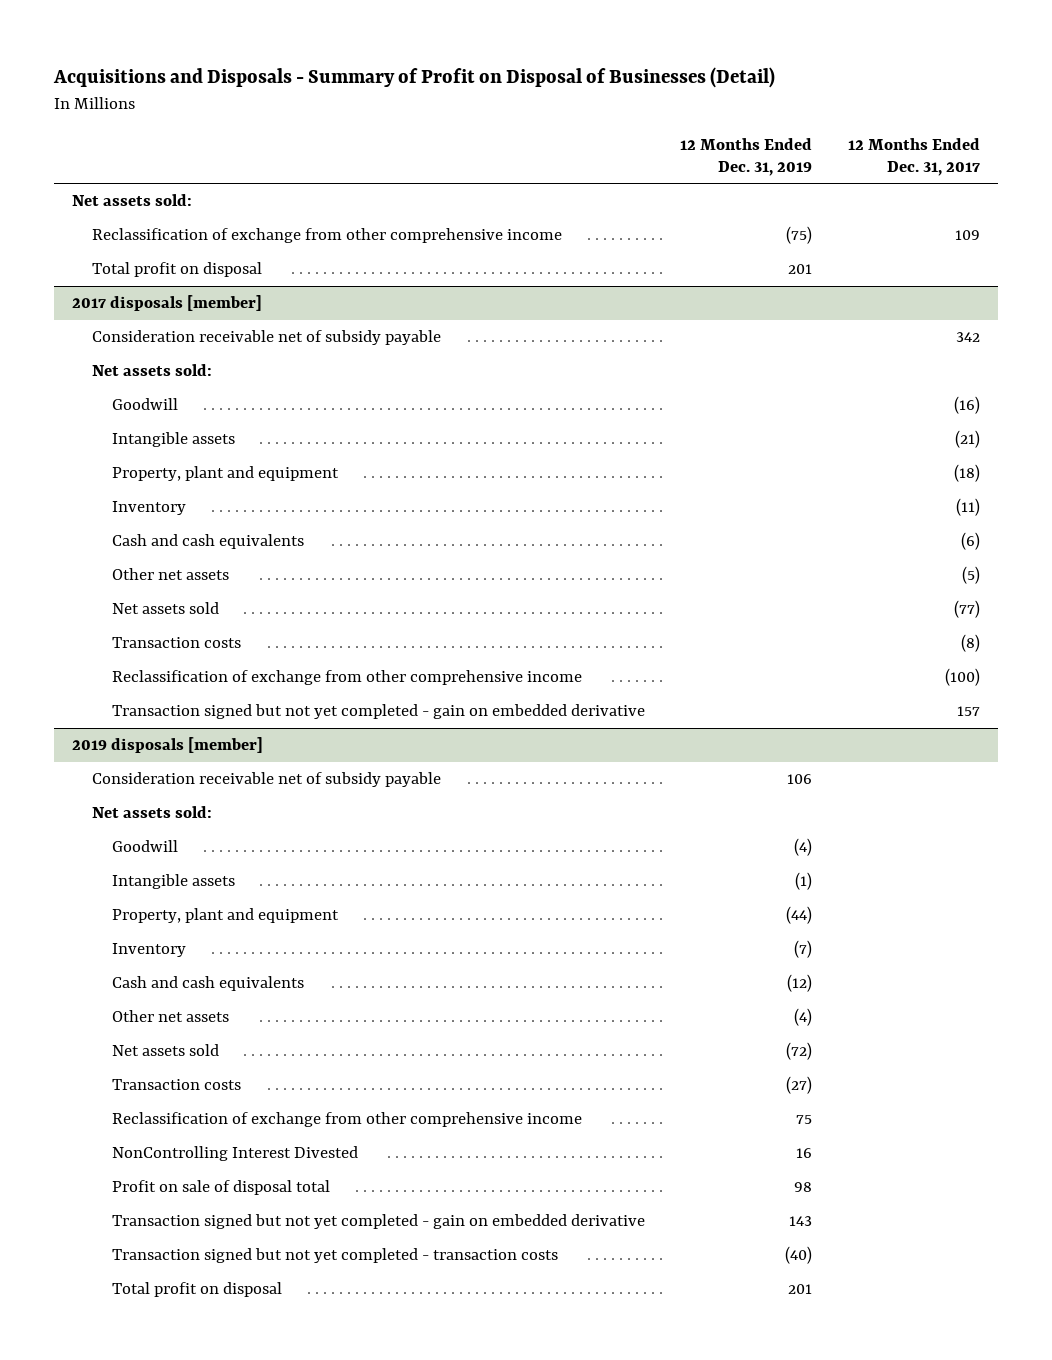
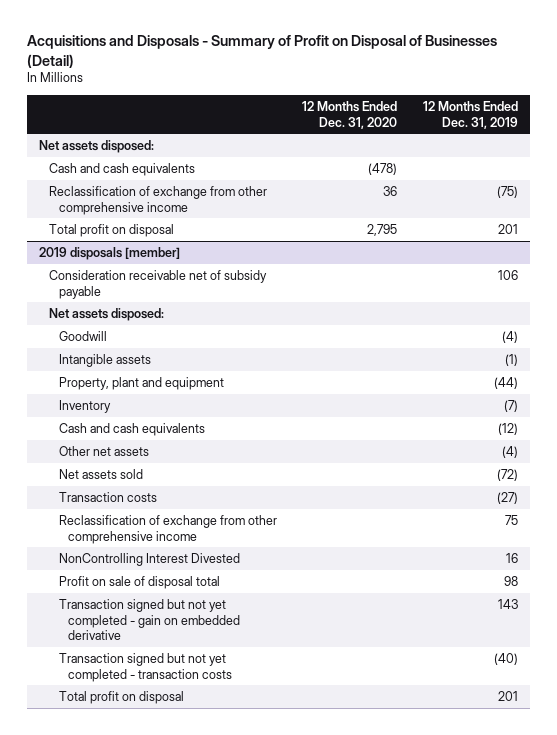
[847,137,980,176] 12 Months Ended Dec. 31, 2017 -> none
none -> [302,100,398,129] 12 Months Ended Dec. 31, 2020
[71,194,192,207] Net assets sold: -> [39,139,155,153] Net assets disposed:
none -> [48,162,195,176] Cash and cash equivalents
[71,295,262,312] 2017 disposals [member] -> none
[91,330,441,346] Consideration receivable net of subsidy payable -> none
[91,364,212,377] Net assets sold: -> none
[111,398,178,411] Goodwill -> none
[111,432,235,448] Intangible assets -> none
[111,466,339,482] Property, plant and equipment -> none
[111,501,186,516] Inventory -> none
[111,534,304,550] Cash and cash equivalents -> none
[111,568,229,581] Other net assets -> none
[111,602,219,615] Net assets sold -> none
[111,637,241,649] Transaction costs -> none
[111,670,582,686] Reclassification of exchange from other comprehensive income -> none
[111,704,645,720] Transaction signed but not yet completed - gain on embedded derivative -> none
[91,806,212,819] Net assets sold: -> [48,307,164,321] Net assets disposed:

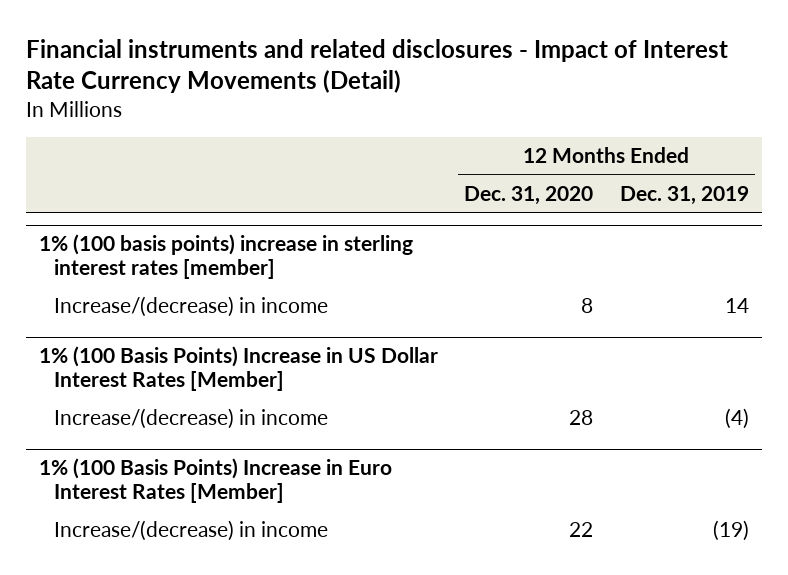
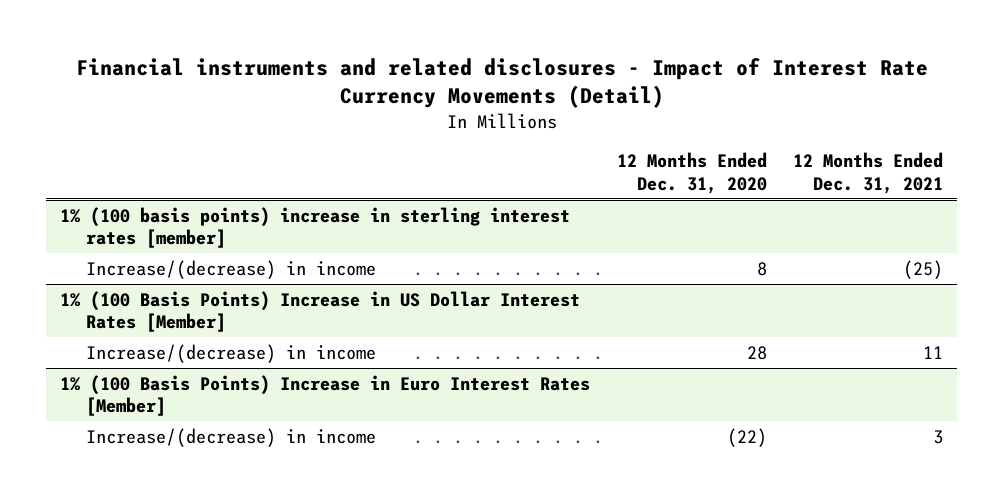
[619,185,749,205] Dec. 31, 2019 -> none
none -> [793,152,944,194] 12 Months Ended Dec. 31, 2021
[569,522,594,538] 22 -> [726,427,767,447] (22)

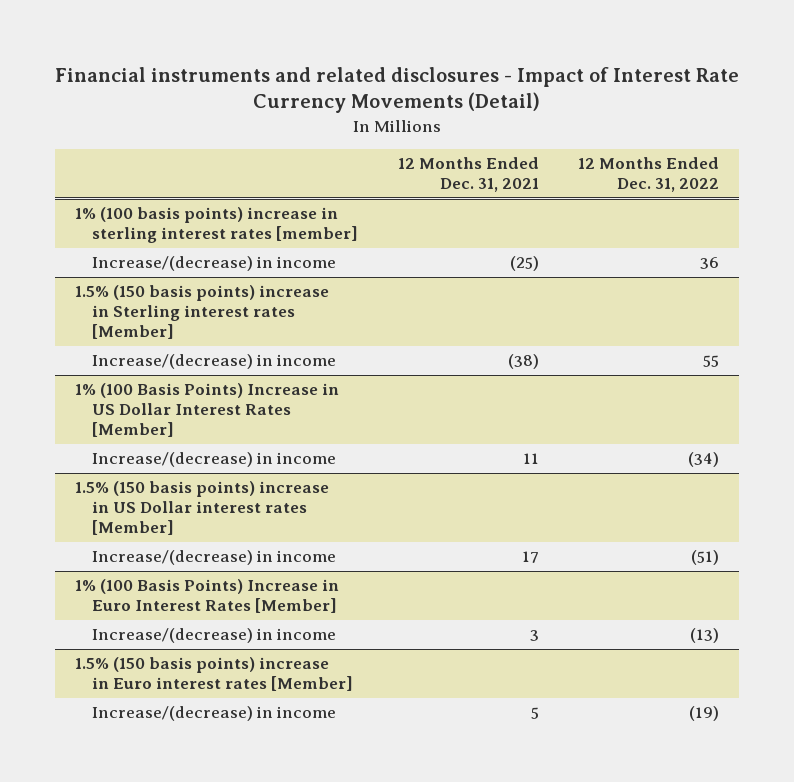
[616,152,767,194] 12 Months Ended Dec. 31, 2020 -> none
none -> [578,157,720,193] 12 Months Ended Dec. 31, 2022
none -> [74,285,329,340] 1.5% (150 basis points) increase in Sterling interest rates [Member]
none -> [92,354,337,370] Increase/(decrease) in income
none -> [74,481,329,536] 1.5% (150 basis points) increase in US Dollar interest rates [Member]
none -> [92,550,337,566] Increase/(decrease) in income
none -> [74,657,354,692] 1.5% (150 basis points) increase in Euro interest rates [Member]
none -> [92,706,337,722] Increase/(decrease) in income

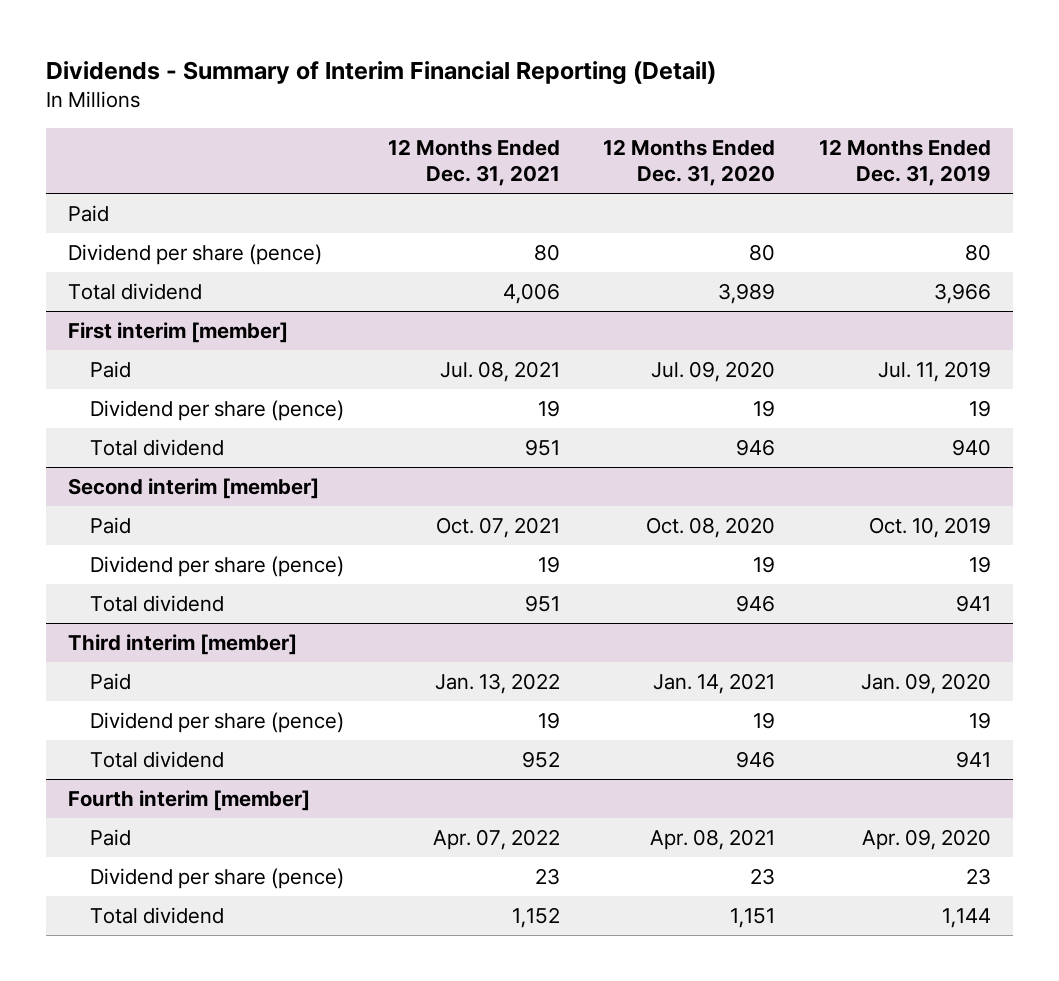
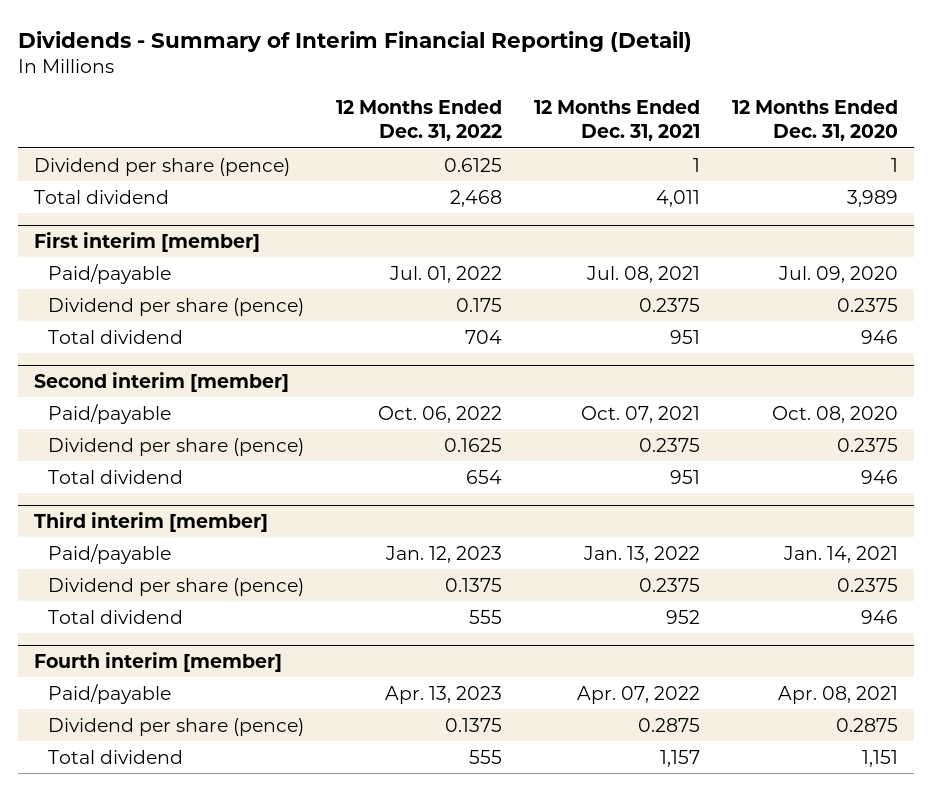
[818,139,991,187] 12 Months Ended Dec. 31, 2019 -> none
none -> [335,100,502,142] 12 Months Ended Dec. 31, 2022
[67,204,109,222] Paid -> none
[533,243,560,261] 80 -> [692,157,700,172] 1
[749,243,776,261] 80 -> [890,157,898,172] 1
[502,282,560,304] 4,006 -> [655,189,700,207] 4,011
[90,360,132,378] Paid -> [47,263,171,284] Paid/payable
[537,399,560,417] 19 -> [638,297,700,312] 0.2375
[753,399,776,417] 19 -> [836,297,898,312] 0.2375
[90,516,132,534] Paid -> [47,403,171,424] Paid/payable
[537,555,560,573] 19 -> [638,437,700,452] 0.2375
[753,555,776,573] 19 -> [836,437,898,452] 0.2375
[90,672,132,690] Paid -> [47,543,171,564] Paid/payable
[537,711,560,729] 19 -> [638,577,700,592] 0.2375
[753,711,776,729] 19 -> [836,577,898,592] 0.2375
[90,828,132,846] Paid -> [47,683,171,704] Paid/payable
[534,867,560,885] 23 -> [637,717,700,732] 0.2875
[750,867,776,885] 23 -> [835,717,898,732] 0.2875
[511,906,560,928] 1,152 -> [659,749,700,767] 1,157

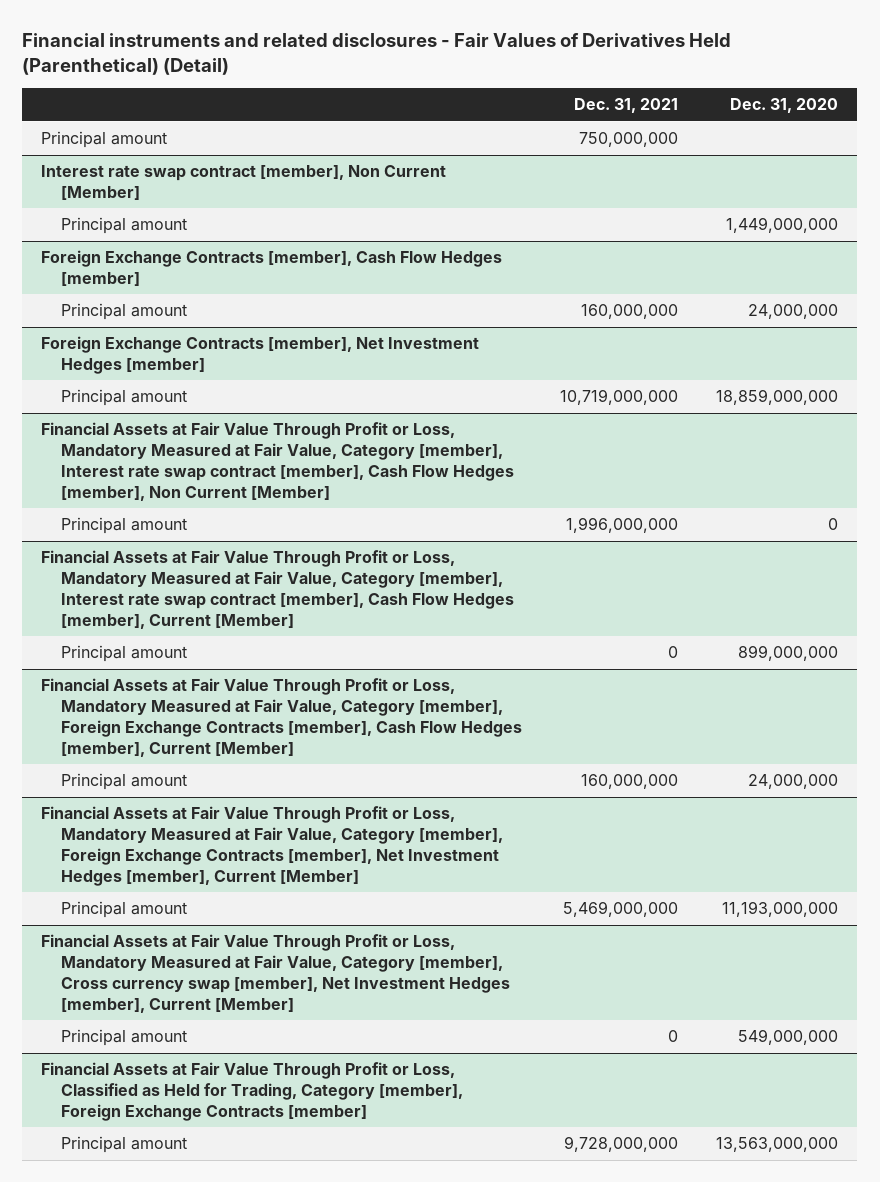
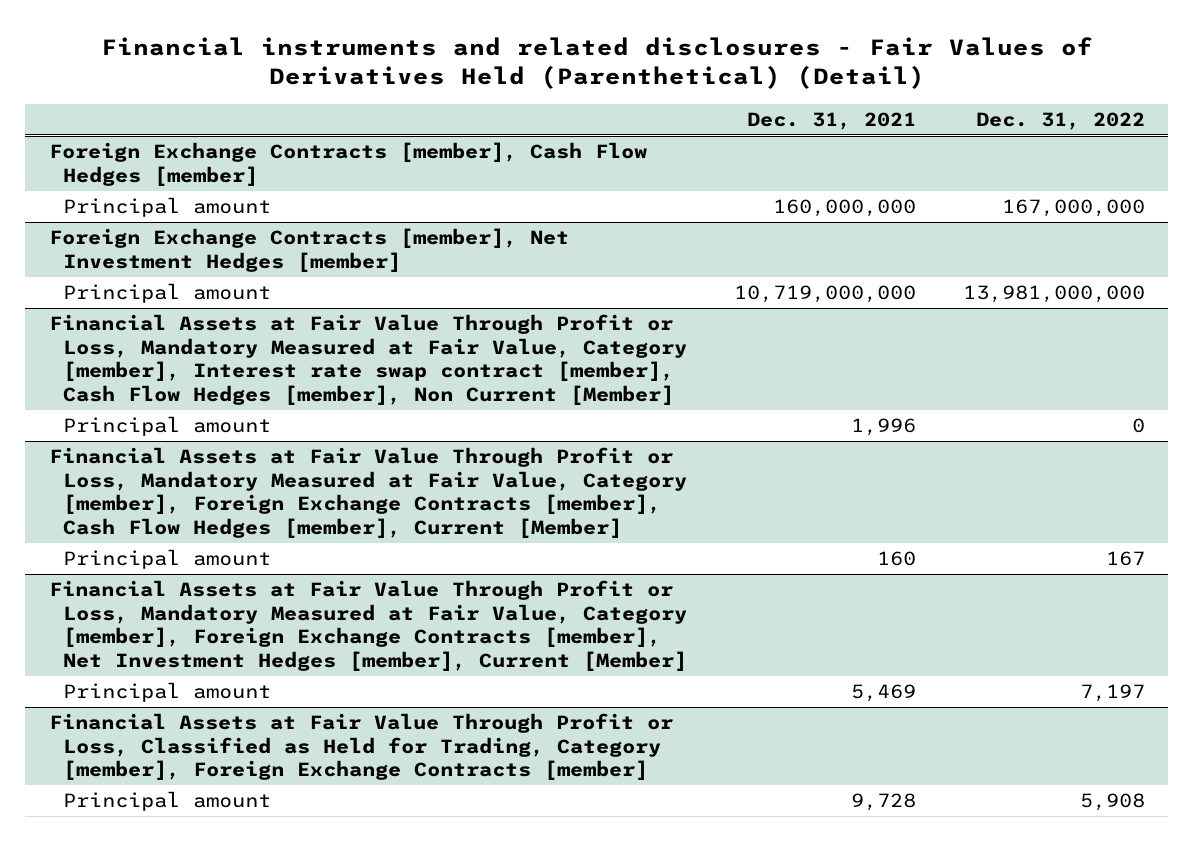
[730,98,839,114] Dec. 31, 2020 -> none
none -> [975,111,1145,130] Dec. 31, 2022
[41,131,168,149] Principal amount -> none
[41,165,447,201] Interest rate swap contract [member], Non Current [Member] -> none
[60,217,187,235] Principal amount -> none
[41,550,514,629] Financial Assets at Fair Value Through Profit or Loss, Mandatory Measured at Fair Value, Category [member], Interest rate swap contract [member], Cash Flow Hedges [member], Current [Member] -> none
[60,645,187,663] Principal amount -> none
[566,517,679,534] 1,996,000,000 -> [850,418,916,437] 1,996
[581,774,679,790] 160,000,000 -> [876,551,916,567] 160
[41,934,510,1013] Financial Assets at Fair Value Through Profit or Loss, Mandatory Measured at Fair Value, Category [member], Cross currency swap [member], Net Investment Hedges [member], Current [Member] -> none
[60,1029,187,1047] Principal amount -> none
[563,901,679,918] 5,469,000,000 -> [850,684,916,703] 5,469
[564,1136,679,1153] 9,728,000,000 -> [850,793,916,812] 9,728

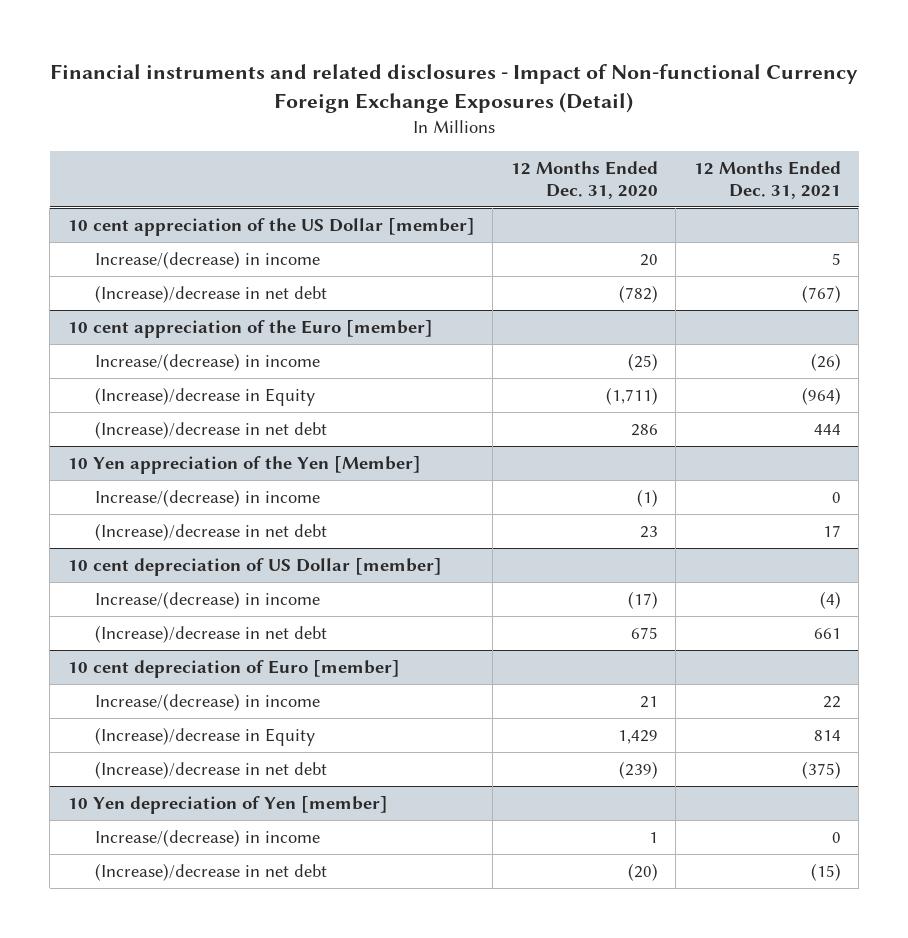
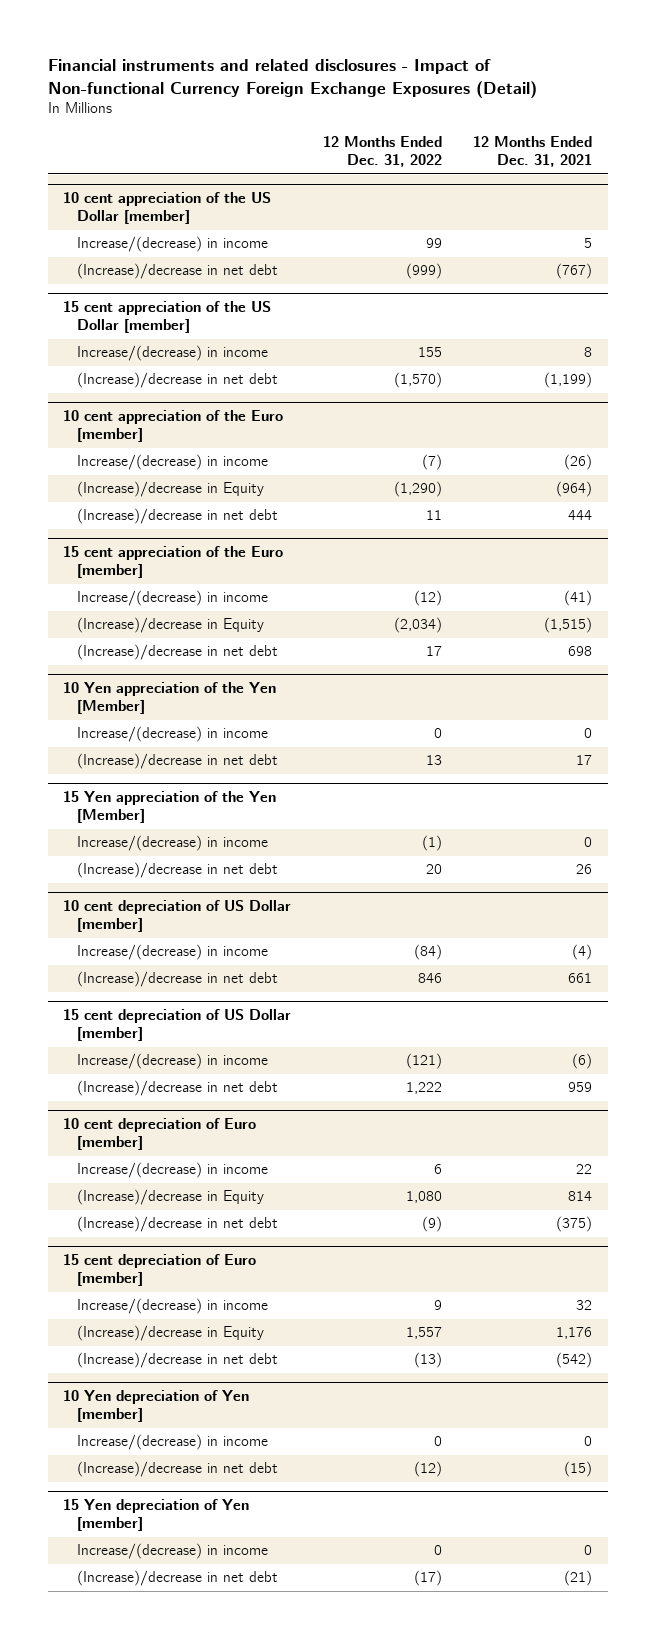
[510,161,658,199] 12 Months Ended Dec. 31, 2020 -> none
none -> [322,135,442,168] 12 Months Ended Dec. 31, 2022
none -> [63,300,272,334] 15 cent appreciation of the US Dollar [member]
none -> [77,345,269,362] Increase/(decrease) in income
none -> [77,372,279,389] (Increase)/decrease in net debt
none -> [63,545,284,579] 15 cent appreciation of the Euro [member]
none -> [77,590,269,607] Increase/(decrease) in income
none -> [77,617,265,634] (Increase)/decrease in Equity
none -> [77,644,279,661] (Increase)/decrease in net debt
none -> [63,790,277,824] 15 Yen appreciation of the Yen [Member]
none -> [77,835,269,852] Increase/(decrease) in income
none -> [77,862,279,879] (Increase)/decrease in net debt
none -> [63,1008,292,1042] 15 cent depreciation of US Dollar [member]
none -> [77,1053,269,1070] Increase/(decrease) in income
none -> [77,1080,279,1097] (Increase)/decrease in net debt
none -> [63,1253,257,1287] 15 cent depreciation of Euro [member]
none -> [77,1298,269,1315] Increase/(decrease) in income
none -> [77,1325,265,1342] (Increase)/decrease in Equity
none -> [77,1352,279,1369] (Increase)/decrease in net debt
none -> [63,1498,250,1532] 15 Yen depreciation of Yen [member]
none -> [77,1543,269,1560] Increase/(decrease) in income
none -> [77,1570,279,1587] (Increase)/decrease in net debt

